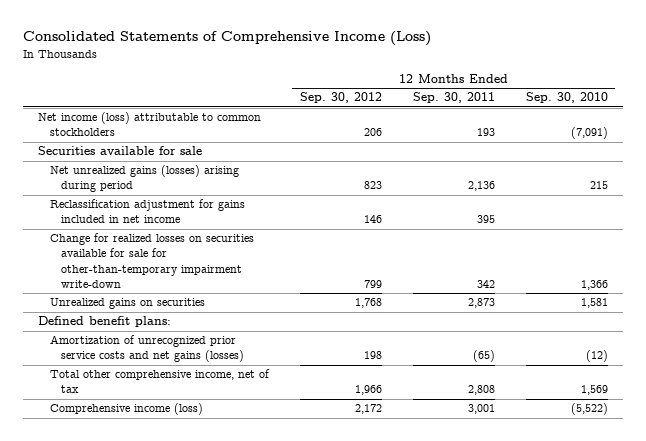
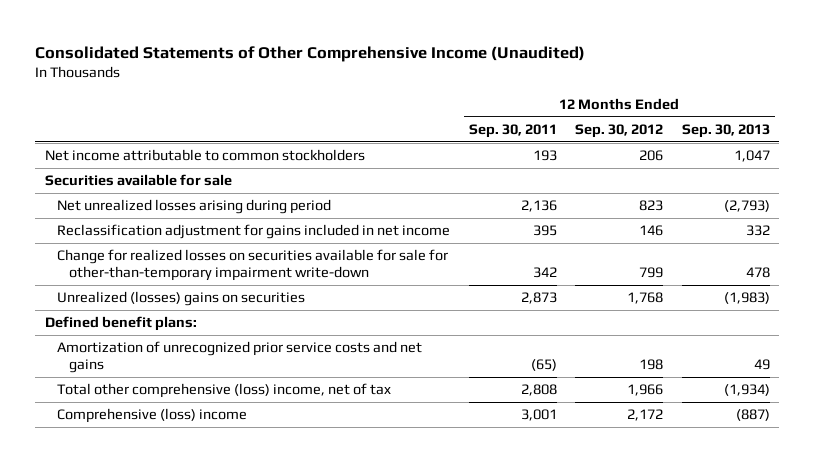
[22,31,431,47] Consolidated Statements of Comprehensive Income (Loss) -> [35,45,586,62] Consolidated Statements of Other Comprehensive Income (Unaudited)
[525,92,608,104] Sep. 30, 2010 -> none
none -> [682,124,771,139] Sep. 30, 2013
[38,112,262,137] Net income (loss) attributable to common stockholders -> [44,149,365,162] Net income attributable to common stockholders
[49,165,239,193] Net unrealized gains (losses) arising during period -> [57,199,332,215] Net unrealized losses arising during period
[49,298,205,310] Unrealized gains on securities -> [57,291,306,307] Unrealized (losses) gains on securities
[49,335,245,363] Amortization of unrecognized prior service costs and net gains (losses) -> [57,341,423,373] Amortization of unrecognized prior service costs and net gains
[49,369,270,394] Total other comprehensive income, net of tax -> [57,383,392,399] Total other comprehensive (loss) income, net of tax
[49,403,203,416] Comprehensive income (loss) -> [57,408,248,424] Comprehensive (loss) income

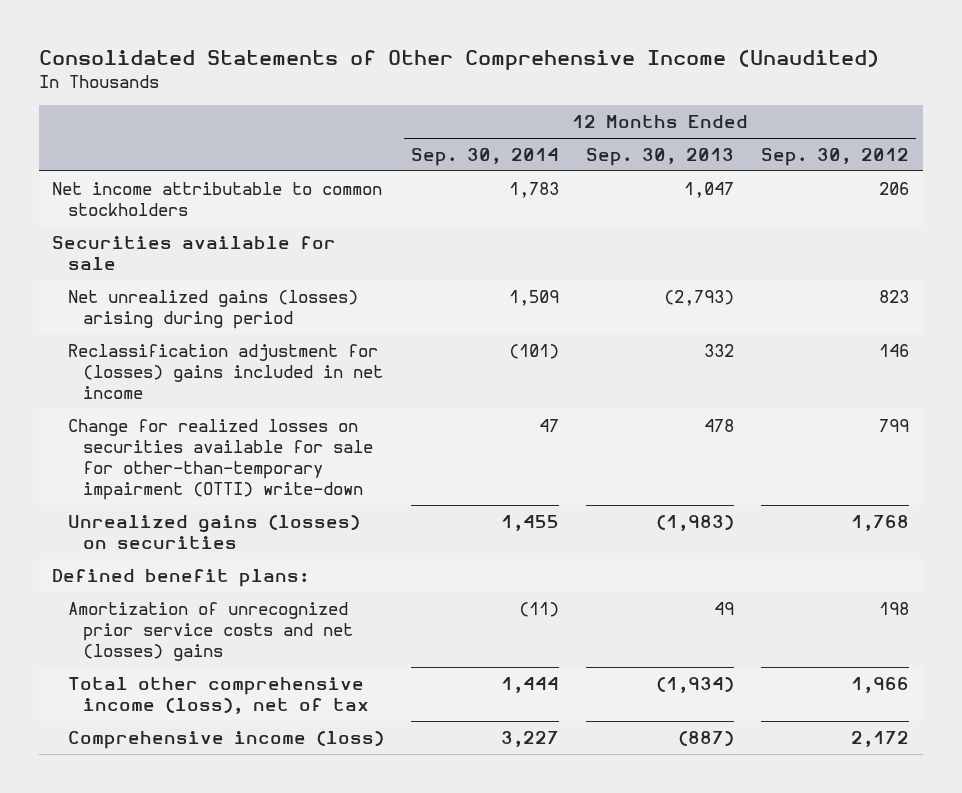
[468,124,557,139] Sep. 30, 2011 -> none
none -> [410,147,559,166] Sep. 30, 2014
[57,199,332,215] Net unrealized losses arising during period -> [67,289,358,329] Net unrealized gains (losses) arising during period
[57,224,451,240] Reclassification adjustment for gains included in net income -> [67,343,383,399] Reclassification adjustment for (losses) gains included in net income
[57,249,449,281] Change for realized losses on securities available for sale for other-than-temporary impairment write-down -> [67,418,373,500] Change for realized losses on securities available for sale for other-than-temporary impairment (OTTI) write-down
[57,291,306,307] Unrealized (losses) gains on securities -> [67,514,360,549] Unrealized gains (losses) on securities
[57,341,423,373] Amortization of unrecognized prior service costs and net gains -> [67,601,353,661] Amortization of unrecognized prior service costs and net (losses) gains
[57,383,392,399] Total other comprehensive (loss) income, net of tax -> [67,676,369,714] Total other comprehensive income (loss), net of tax
[57,408,248,424] Comprehensive (loss) income -> [67,730,384,749] Comprehensive income (loss)

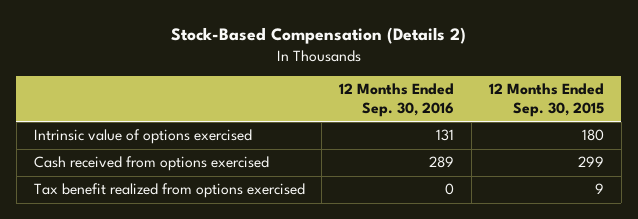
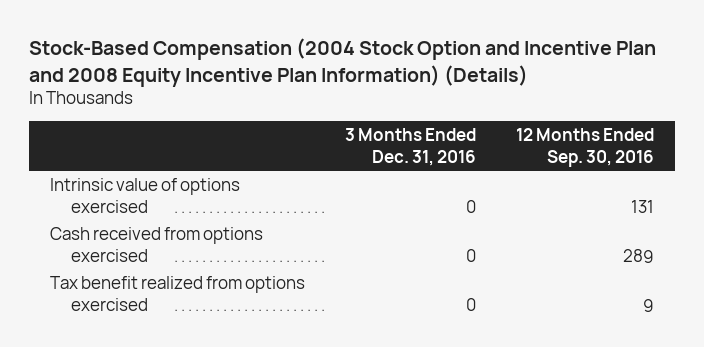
[170,26,466,44] Stock-Based Compensation (Details 2) -> [29,38,657,87] Stock-Based Compensation (2004 Stock Option and Incentive Plan and 2008 Equity Incentive Plan Information) (Details)
[489,83,605,117] 12 Months Ended Sep. 30, 2015 -> none
none -> [344,128,476,166] 3 Months Ended Dec. 31, 2016
[445,183,455,196] 0 -> [643,298,655,312] 9

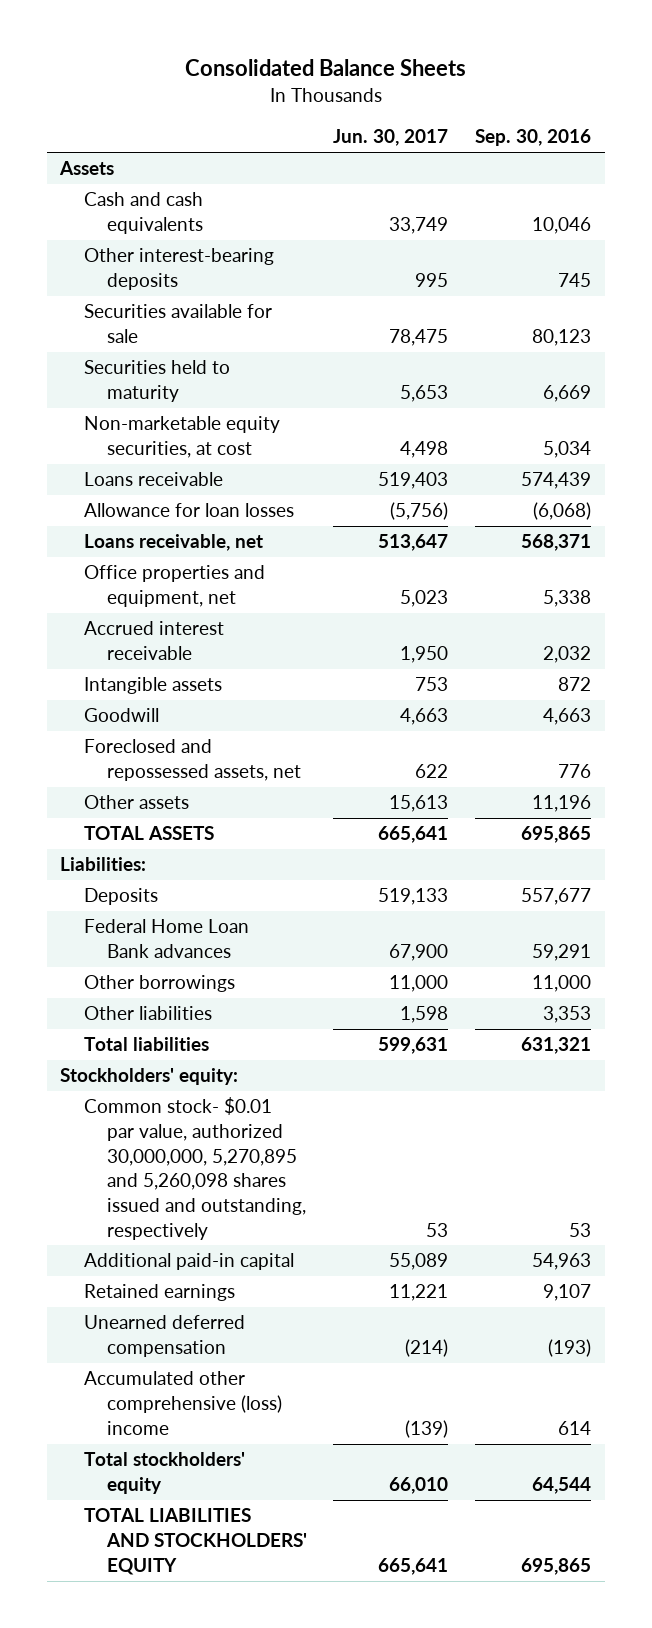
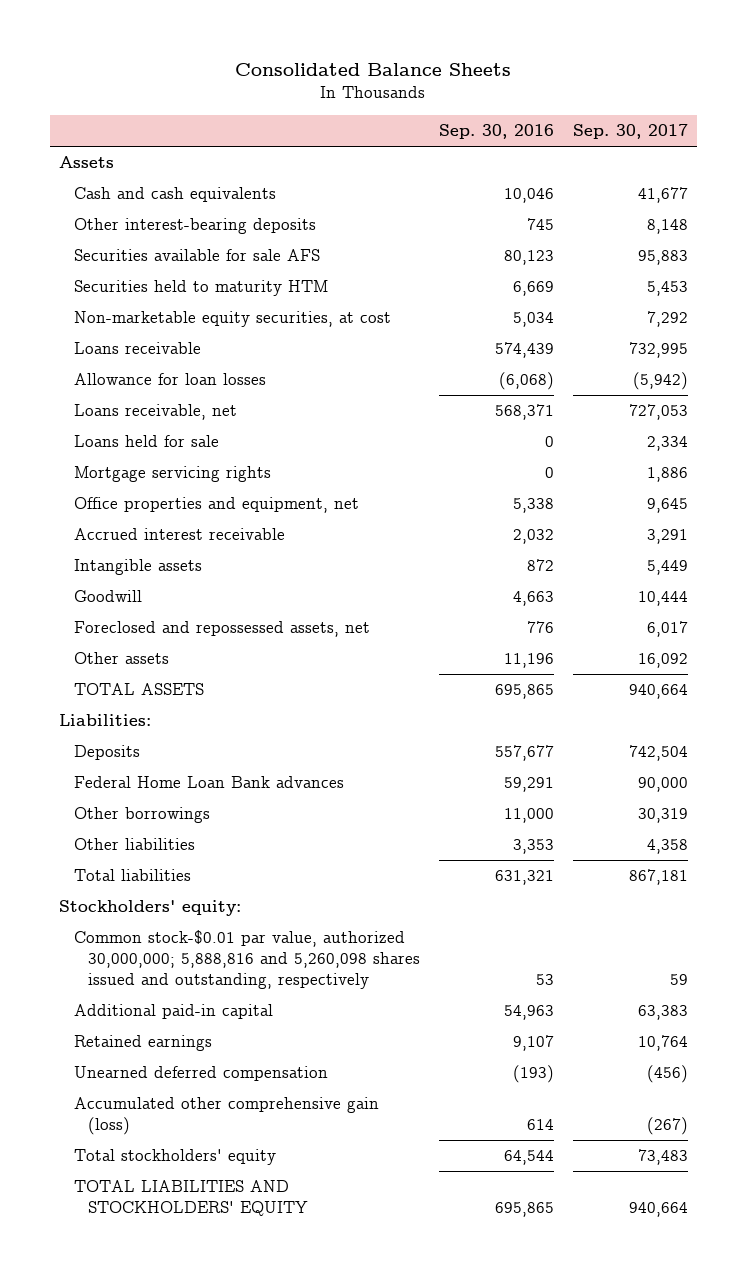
[333,129,449,147] Jun. 30, 2017 -> none
none -> [572,124,688,140] Sep. 30, 2017
[83,304,272,344] Securities available for sale -> [73,249,320,262] Securities available for sale AFS
[83,360,230,403] Securities held to maturity -> [73,280,328,297] Securities held to maturity HTM
none -> [73,435,219,448] Loans held for sale
none -> [73,466,271,483] Mortgage servicing rights
[83,1097,306,1240] Common stock- $0.01 par value, authorized 30,000,000, 5,270,895 and 5,260,098 shares issued and outstanding, respectively -> [73,930,420,990] Common stock-$0.01 par value, authorized 30,000,000; 5,888,816 and 5,260,098 shares issued and outstanding, respectively
[83,1371,282,1435] Accumulated other comprehensive (loss) income -> [73,1097,379,1136] Accumulated other comprehensive gain (loss)

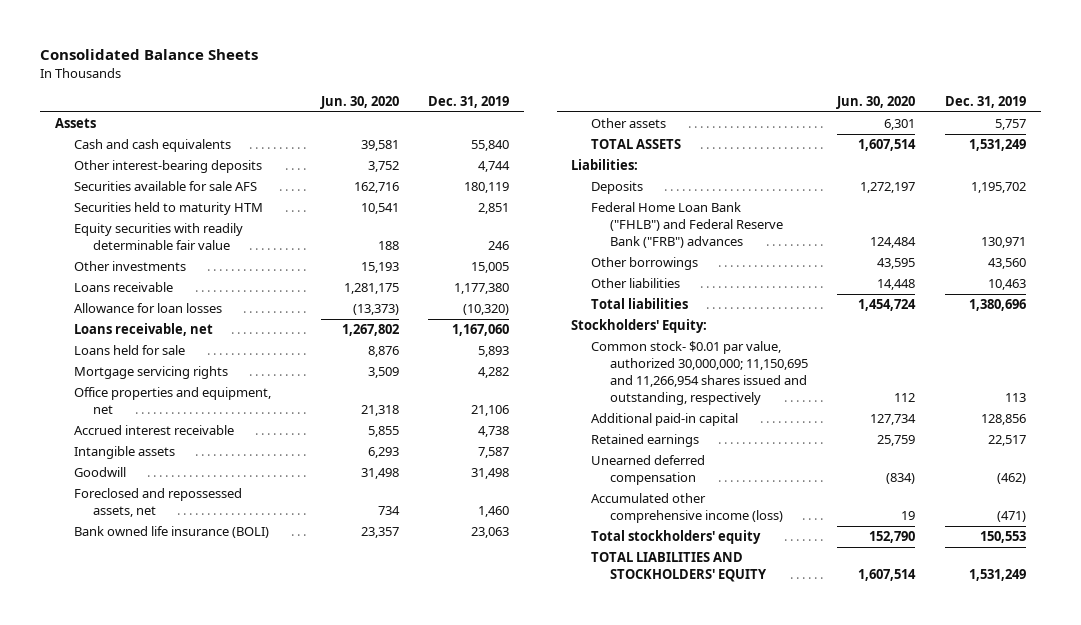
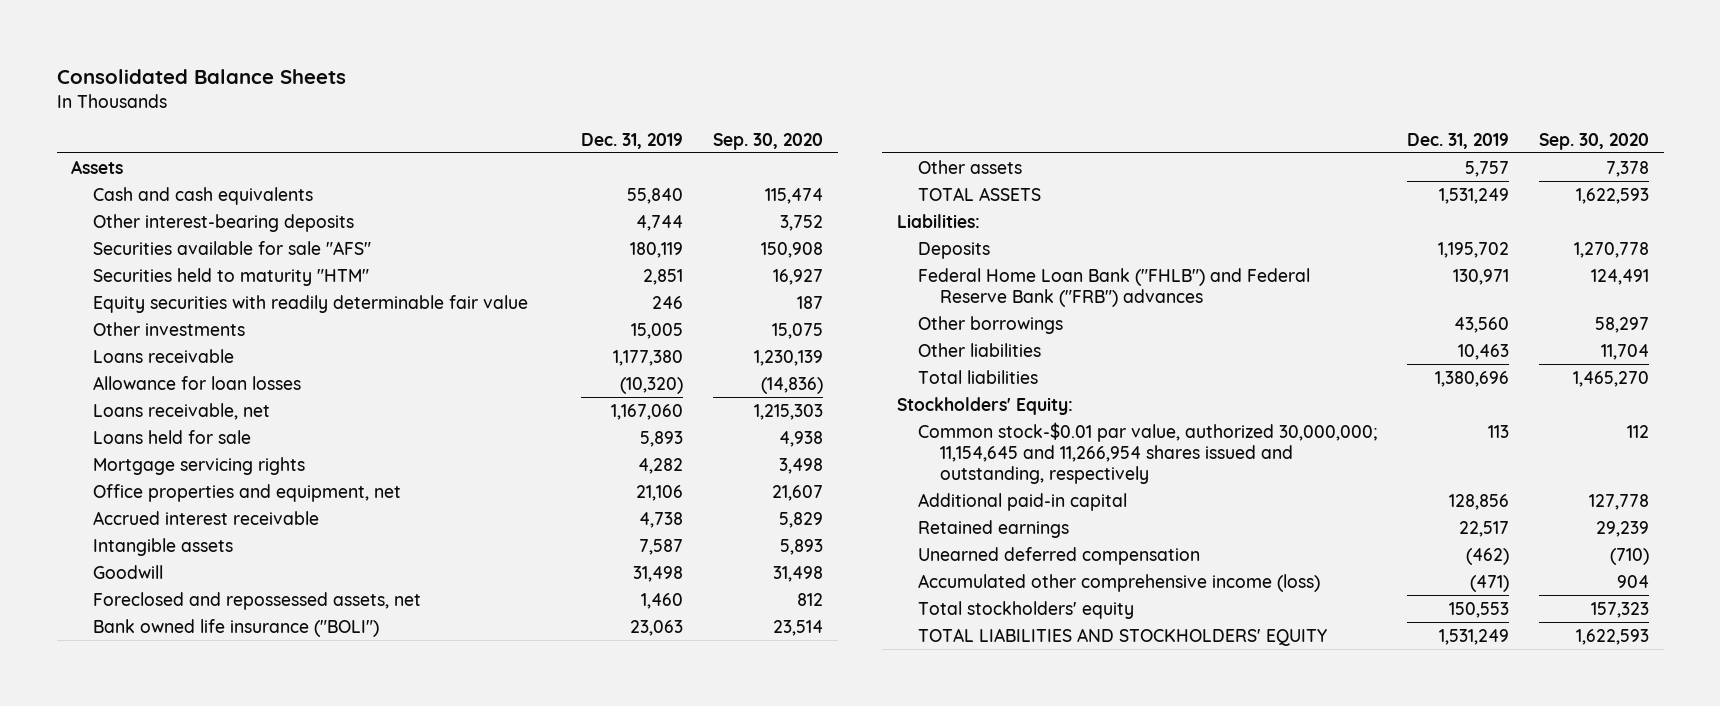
[319,96,399,110] Jun. 30, 2020 -> none
none -> [713,132,824,150] Sep. 30, 2020
[74,181,258,192] Securities available for sale AFS -> [92,240,371,255] Securities available for sale "AFS"
[74,202,264,216] Securities held to maturity HTM -> [92,267,369,286] Securities held to maturity "HTM"
[74,526,270,539] Bank owned life insurance (BOLI) -> [92,618,379,637] Bank owned life insurance ("BOLI")
[590,341,808,405] Common stock- $0.01 par value, authorized 30,000,000; 11,150,695 and 11,266,954 shares issued and outstanding, respectively -> [918,421,1378,485] Common stock-$0.01 par value, authorized 30,000,000; 11,154,645 and 11,266,954 shares issued and outstanding, respectively

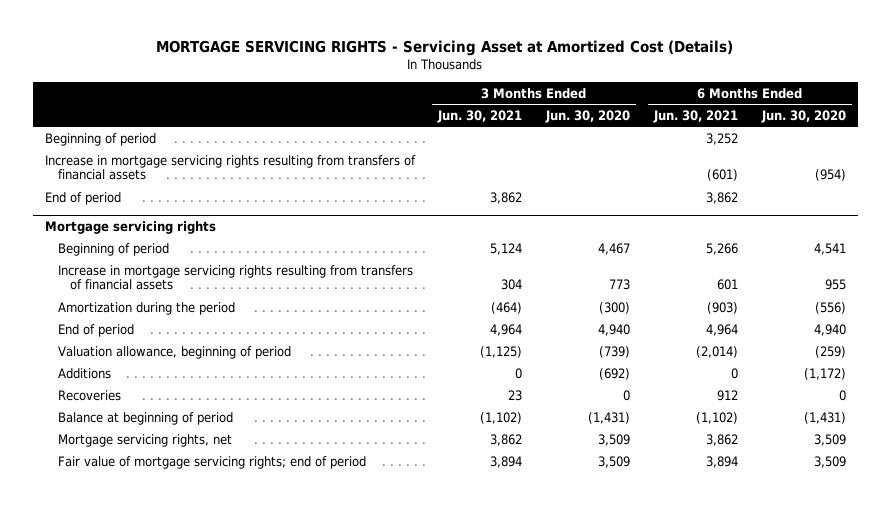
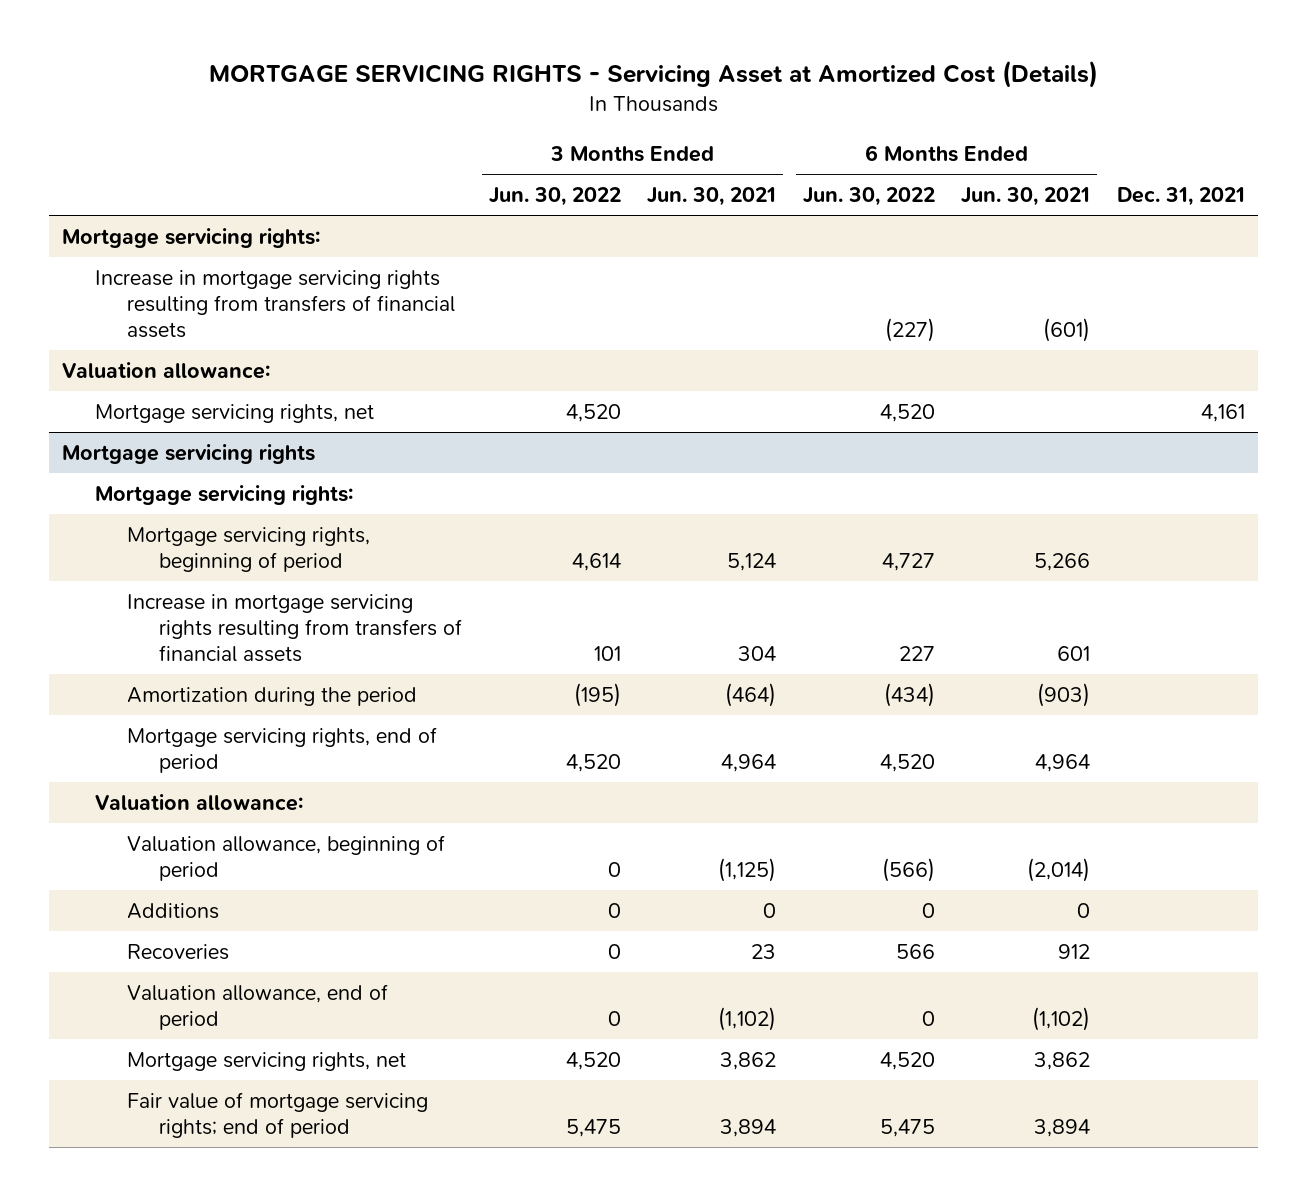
[545,109,631,123] Jun. 30, 2020 -> none
[761,109,847,123] Jun. 30, 2020 -> none
none -> [488,186,621,206] Jun. 30, 2022
none -> [802,186,935,206] Jun. 30, 2022
none -> [1116,186,1245,206] Dec. 31, 2021
[44,132,156,146] Beginning of period -> none
none -> [62,227,321,248] Mortgage servicing rights:
[44,191,121,205] End of period -> none
none -> [62,361,271,379] Valuation allowance:
none -> [94,403,374,423] Mortgage servicing rights, net
none -> [94,484,353,505] Mortgage servicing rights:
[57,242,169,256] Beginning of period -> [127,526,371,572] Mortgage servicing rights, beginning of period
[57,323,134,337] End of period -> [127,726,438,773] Mortgage servicing rights, end of period
none -> [94,793,303,811] Valuation allowance:
[57,411,233,425] Balance at beginning of period -> [127,983,389,1030] Valuation allowance, end of period

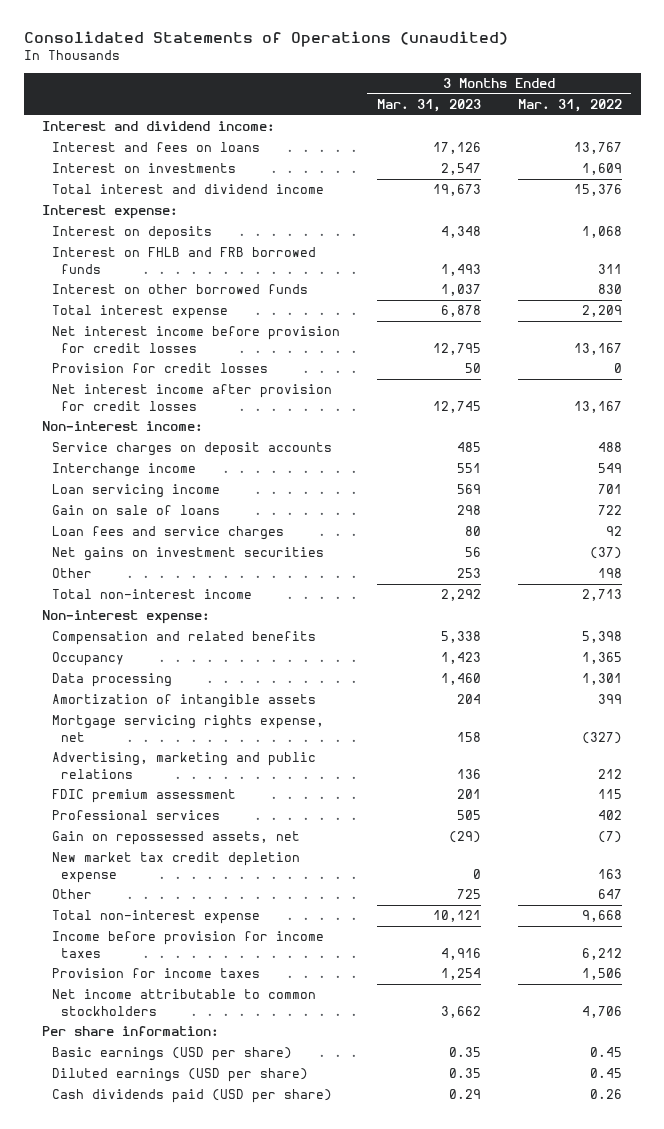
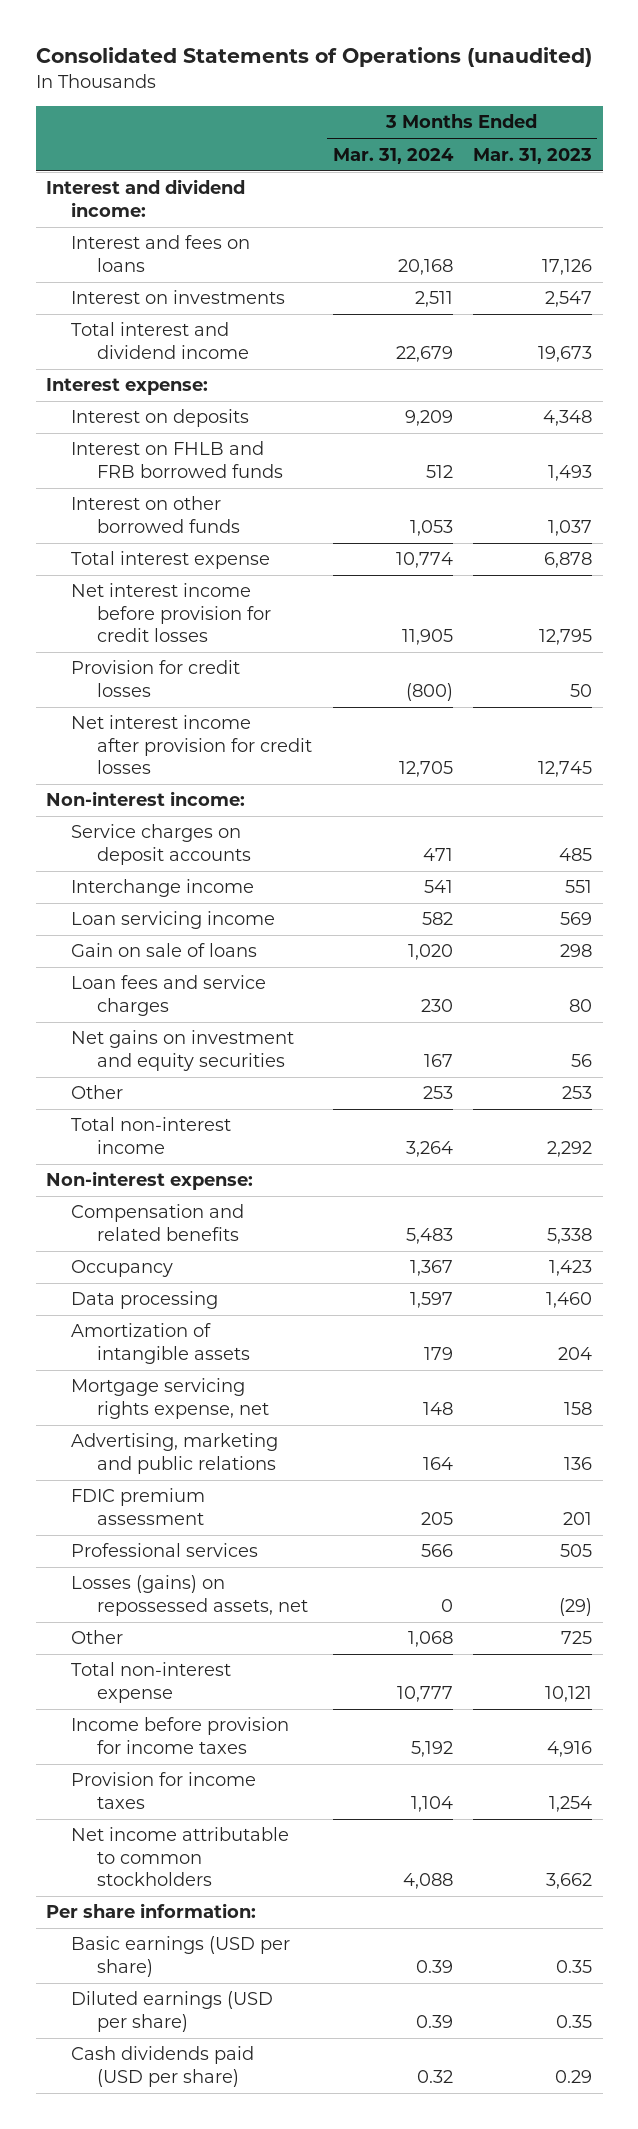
[517,99,622,113] Mar. 31, 2022 -> none
none -> [332,147,454,164] Mar. 31, 2024
[51,547,324,562] Net gains on investment securities -> [71,1030,295,1071] Net gains on investment and equity securities
[51,852,300,883] New market tax credit depletion expense -> none
[51,831,300,846] Gain on repossessed assets, net -> [71,1575,308,1616] Losses (gains) on repossessed assets, net

